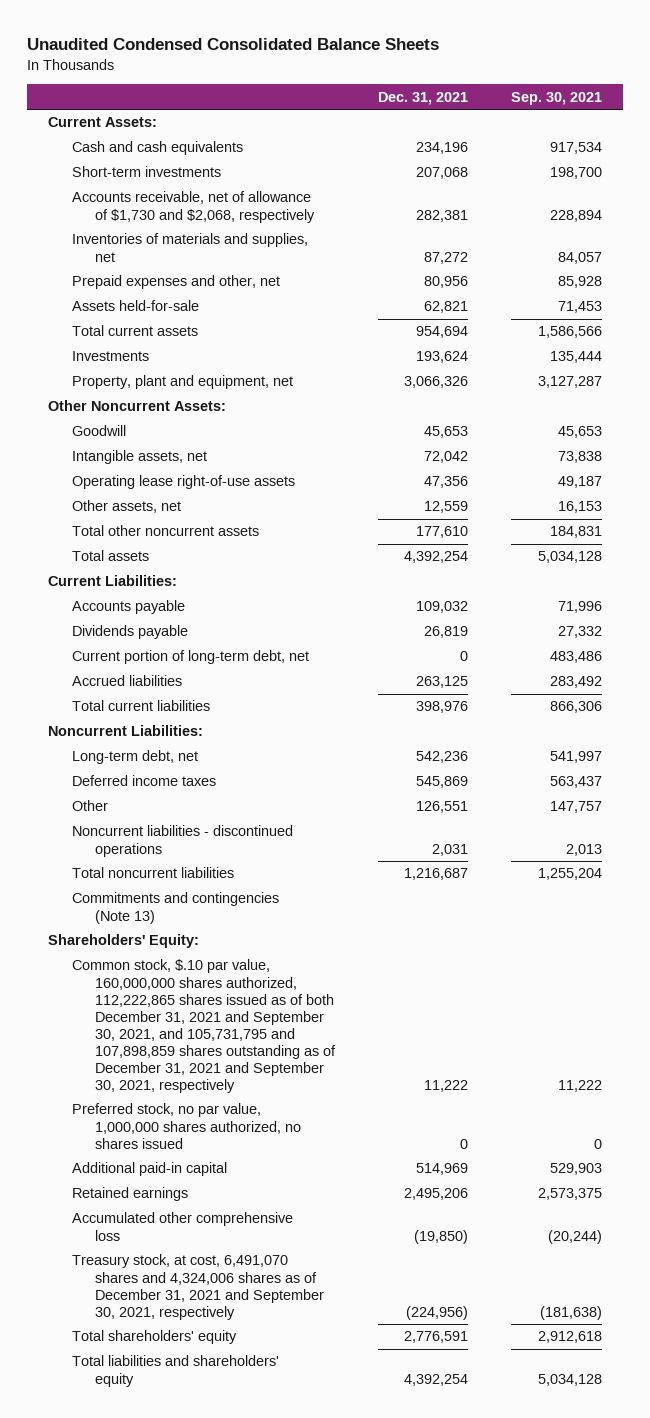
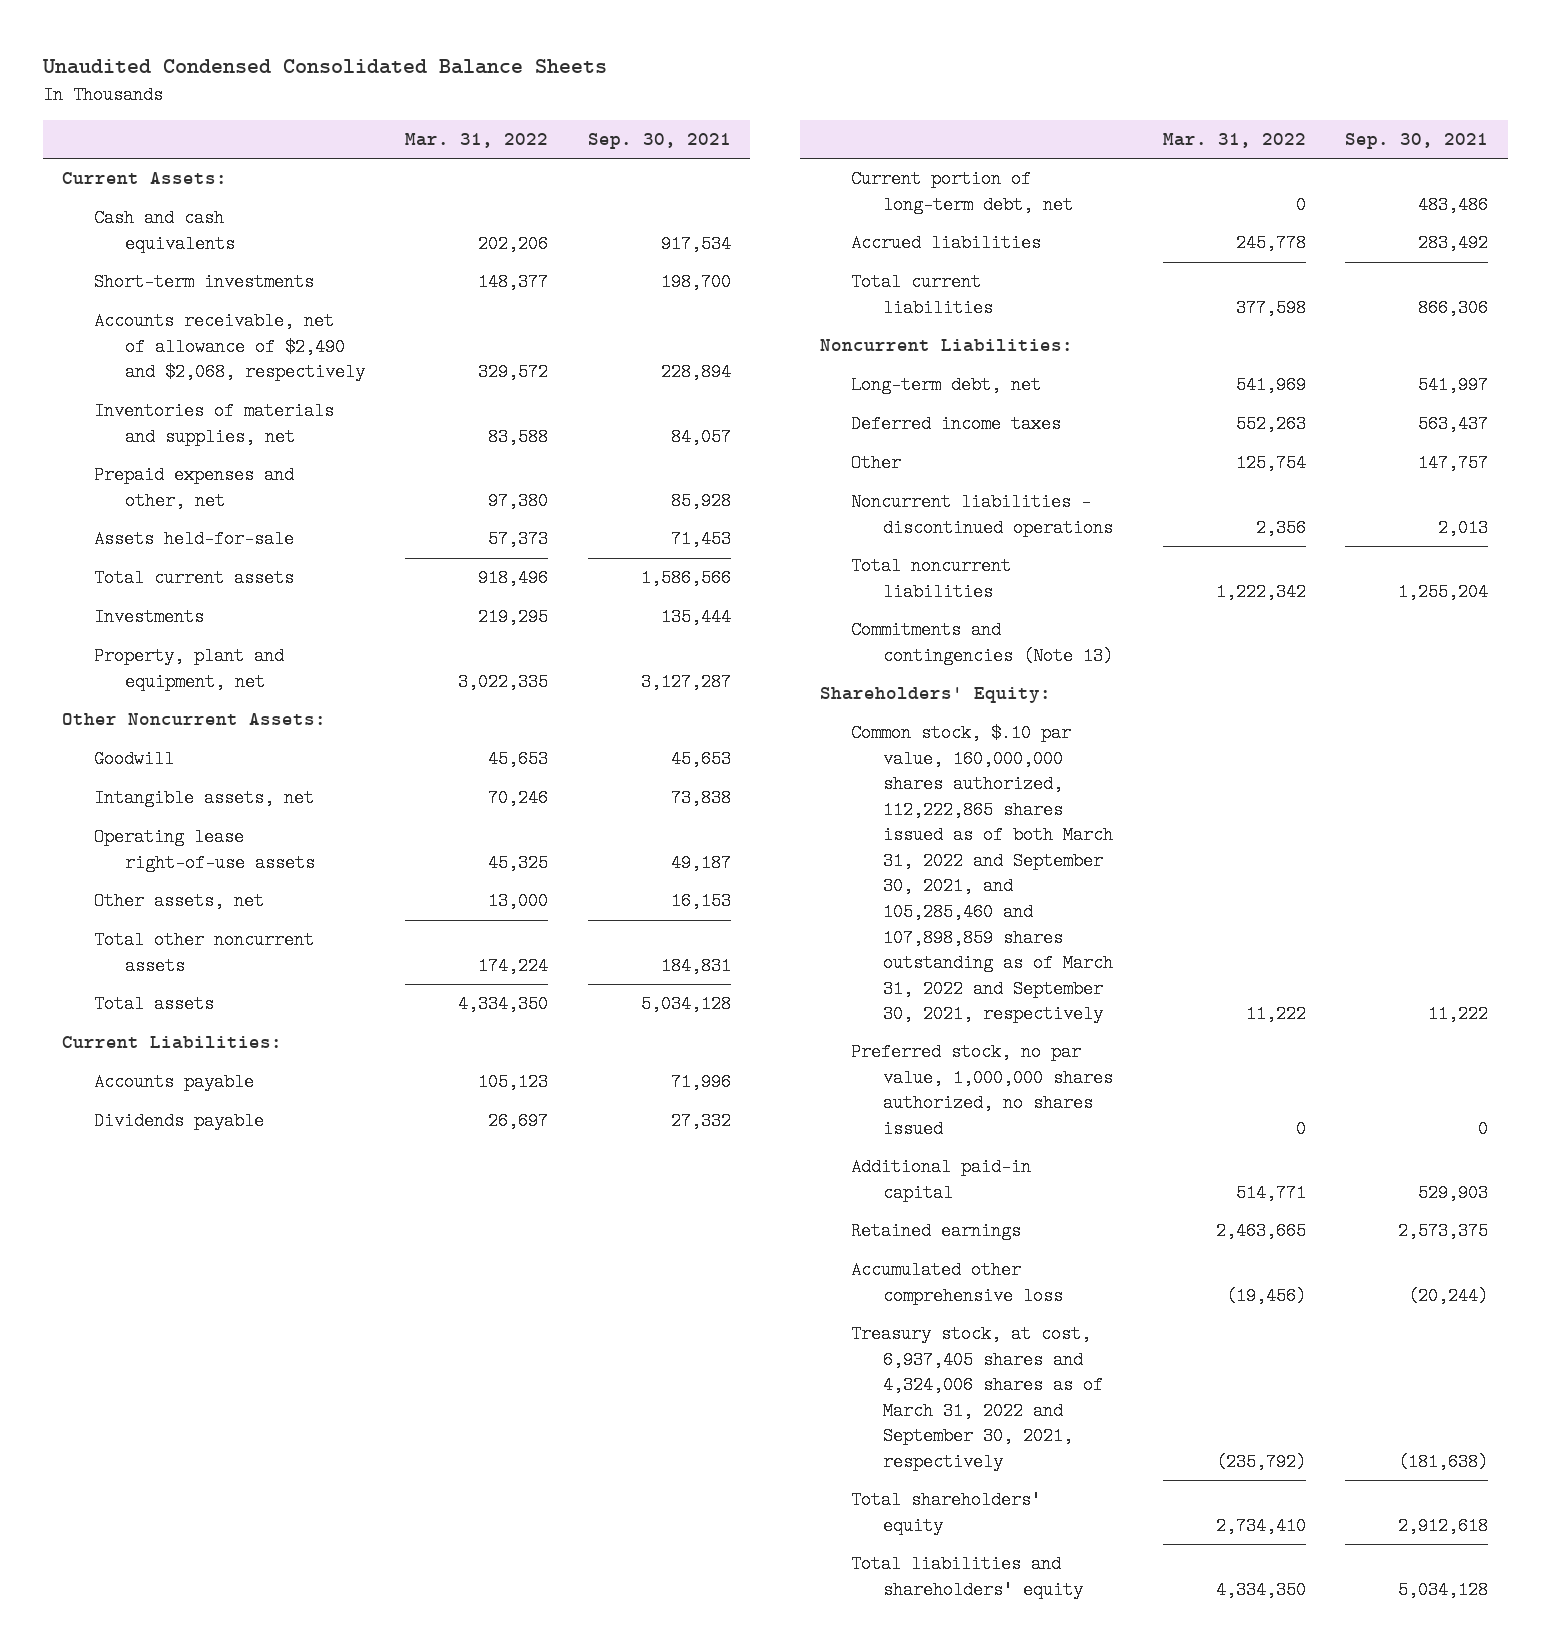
[377,91,468,105] Dec. 31, 2021 -> none
none -> [405,133,549,149] Mar. 31, 2022
[71,191,315,223] Accounts receivable, net of allowance of $1,730 and $2,068, respectively -> [93,312,366,382] Accounts receivable, net of allowance of $2,490 and $2,068, respectively
[71,959,336,1093] Common stock, $.10 par value, 160,000,000 shares authorized, 112,222,865 shares issued as of both December 31, 2021 and September 30, 2021, and 105,731,795 and 107,898,859 shares outstanding as of December 31, 2021 and September 30, 2021, respectively -> [851,724,1113,1024] Common stock, $.10 par value, 160,000,000 shares authorized, 112,222,865 shares issued as of both March 31, 2022 and September 30, 2021, and 105,285,460 and 107,898,859 shares outstanding as of March 31, 2022 and September 30, 2021, respectively
[71,1254,324,1320] Treasury stock, at cost, 6,491,070 shares and 4,324,006 shares as of December 31, 2021 and September 30, 2021, respectively -> [851,1325,1103,1471] Treasury stock, at cost, 6,937,405 shares and 4,324,006 shares as of March 31, 2022 and September 30, 2021, respectively

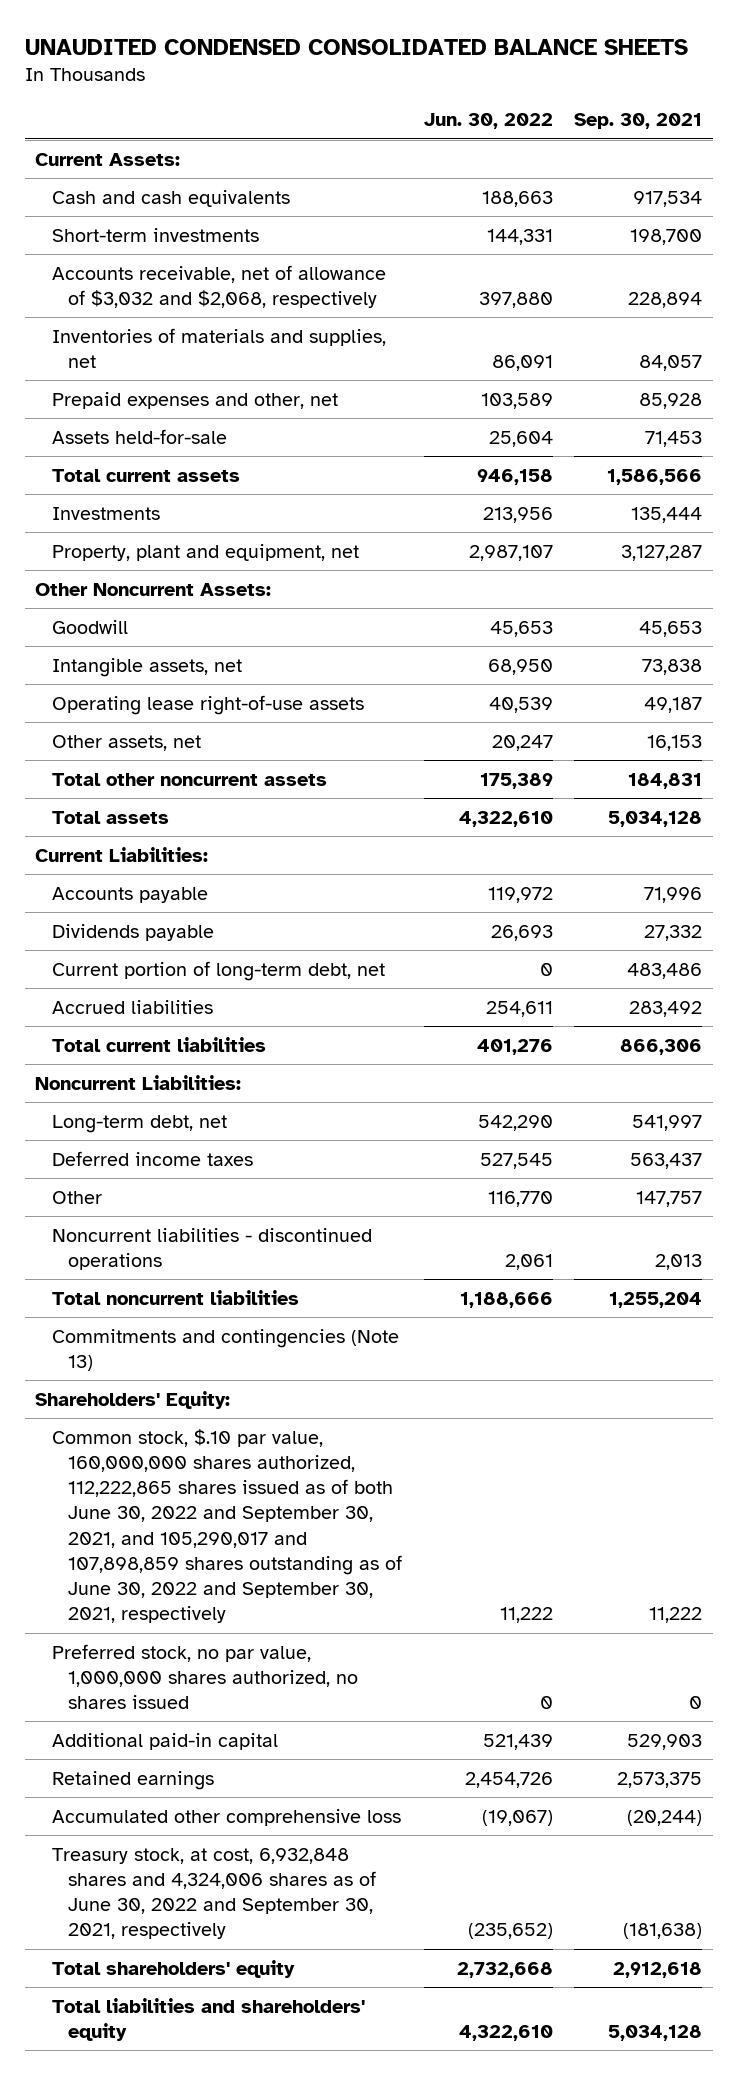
[41,59,607,75] Unaudited Condensed Consolidated Balance Sheets -> [24,38,688,55] UNAUDITED CONDENSED CONSOLIDATED BALANCE SHEETS
[405,133,549,149] Mar. 31, 2022 -> none
none -> [423,113,553,130] Jun. 30, 2022
[93,312,366,382] Accounts receivable, net of allowance of $2,490 and $2,068, respectively -> [51,264,386,308] Accounts receivable, net of allowance of $3,032 and $2,068, respectively
[851,724,1113,1024] Common stock, $.10 par value, 160,000,000 shares authorized, 112,222,865 shares issued as of both March 31, 2022 and September 30, 2021, and 105,285,460 and 107,898,859 shares outstanding as of March 31, 2022 and September 30, 2021, respectively -> [51,1428,403,1624] Common stock, $.10 par value, 160,000,000 shares authorized, 112,222,865 shares issued as of both June 30, 2022 and September 30, 2021, and 105,290,017 and 107,898,859 shares outstanding as of June 30, 2022 and September 30, 2021, respectively
[851,1325,1103,1471] Treasury stock, at cost, 6,937,405 shares and 4,324,006 shares as of March 31, 2022 and September 30, 2021, respectively -> [51,1847,377,1940] Treasury stock, at cost, 6,932,848 shares and 4,324,006 shares as of June 30, 2022 and September 30, 2021, respectively

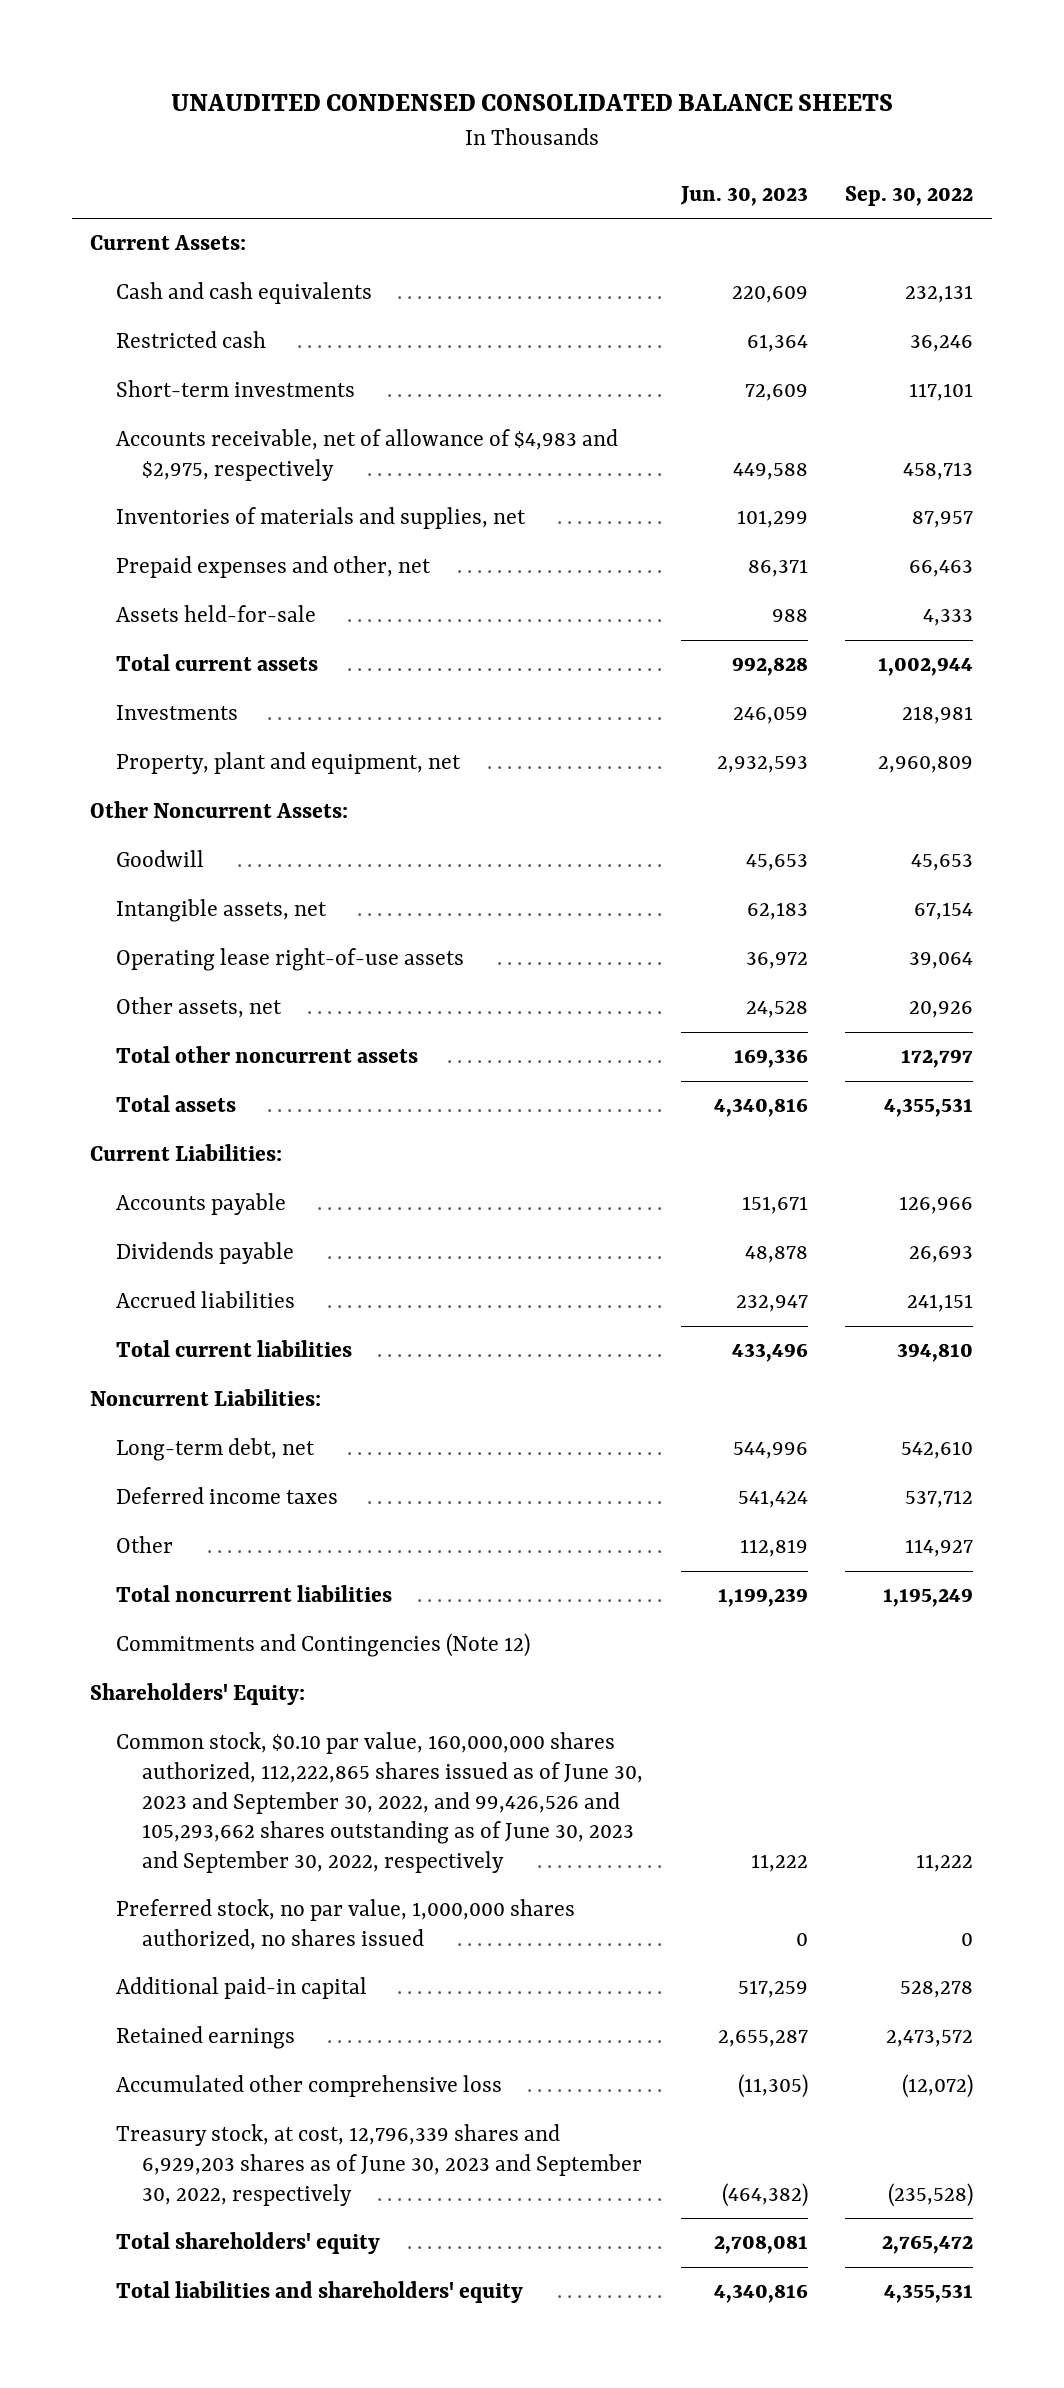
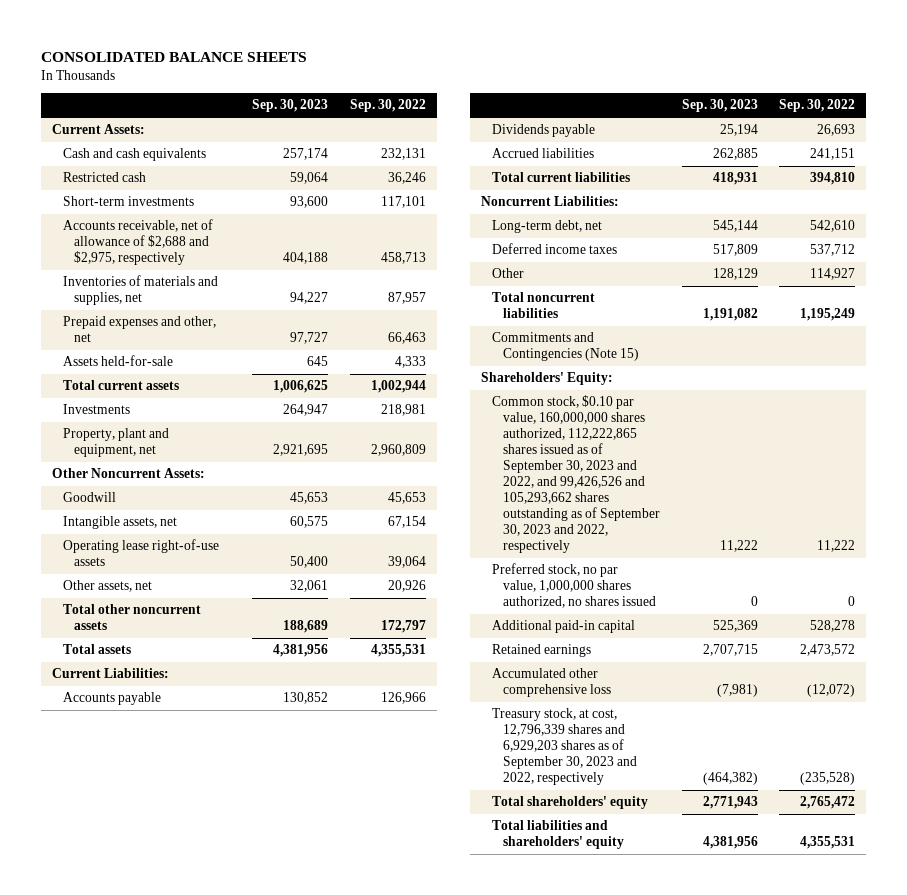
[170,93,893,111] UNAUDITED CONDENSED CONSOLIDATED BALANCE SHEETS -> [41,51,308,62] CONSOLIDATED BALANCE SHEETS
[679,186,808,207] Jun. 30, 2023 -> none
none -> [252,99,329,113] Sep. 30, 2023
[116,429,619,481] Accounts receivable, net of allowance of $4,983 and $2,975, respectively -> [62,219,213,266] Accounts receivable, net of allowance of $2,688 and $2,975, respectively
[116,1633,531,1658] Commitments and Contingencies (Note 12) -> [491,332,639,362] Commitments and Contingencies (Note 15)
[116,1732,644,1873] Common stock, $0.10 par value, 160,000,000 shares authorized, 112,222,865 shares issued as of June 30, 2023 and September 30, 2022, and 99,426,526 and 105,293,662 shares outstanding as of June 30, 2023 and September 30, 2022, respectively -> [491,395,660,554] Common stock, $0.10 par value, 160,000,000 shares authorized, 112,222,865 shares issued as of September 30, 2023 and 2022, and 99,426,526 and 105,293,662 shares outstanding as of September 30, 2023 and 2022, respectively
[116,2124,643,2206] Treasury stock, at cost, 12,796,339 shares and 6,929,203 shares as of June 30, 2023 and September 30, 2022, respectively -> [491,708,637,786] Treasury stock, at cost, 12,796,339 shares and 6,929,203 shares as of September 30, 2023 and 2022, respectively

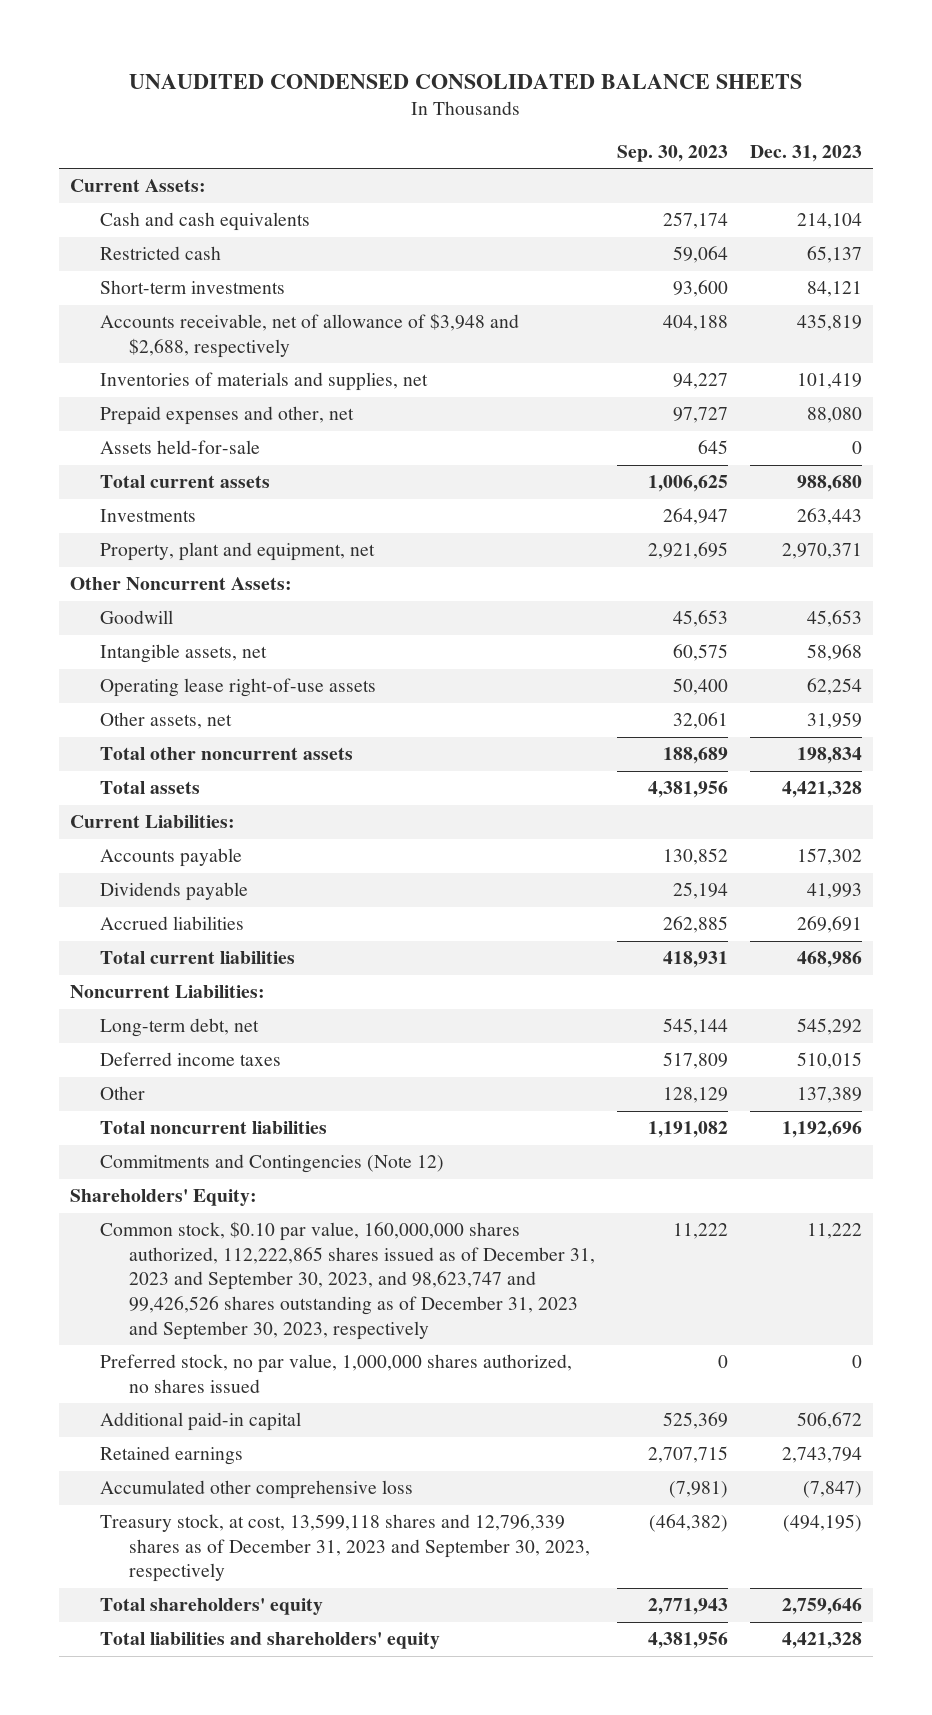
[41,51,308,62] CONSOLIDATED BALANCE SHEETS -> [129,74,803,90] UNAUDITED CONDENSED CONSOLIDATED BALANCE SHEETS
[350,99,427,113] Sep. 30, 2022 -> none
none -> [749,144,862,162] Dec. 31, 2023
[62,219,213,266] Accounts receivable, net of allowance of $2,688 and $2,975, respectively -> [99,313,519,358] Accounts receivable, net of allowance of $3,948 and $2,688, respectively
[491,332,639,362] Commitments and Contingencies (Note 15) -> [99,1154,444,1174] Commitments and Contingencies (Note 12)
[491,395,660,554] Common stock, $0.10 par value, 160,000,000 shares authorized, 112,222,865 shares issued as of September 30, 2023 and 2022, and 99,426,526 and 105,293,662 shares outstanding as of September 30, 2023 and 2022, respectively -> [99,1221,595,1340] Common stock, $0.10 par value, 160,000,000 shares authorized, 112,222,865 shares issued as of December 31, 2023 and September 30, 2023, and 98,623,747 and 99,426,526 shares outstanding as of December 31, 2023 and September 30, 2023, respectively
[491,708,637,786] Treasury stock, at cost, 12,796,339 shares and 6,929,203 shares as of September 30, 2023 and 2022, respectively -> [99,1514,590,1583] Treasury stock, at cost, 13,599,118 shares and 12,796,339 shares as of December 31, 2023 and September 30, 2023, respectively

